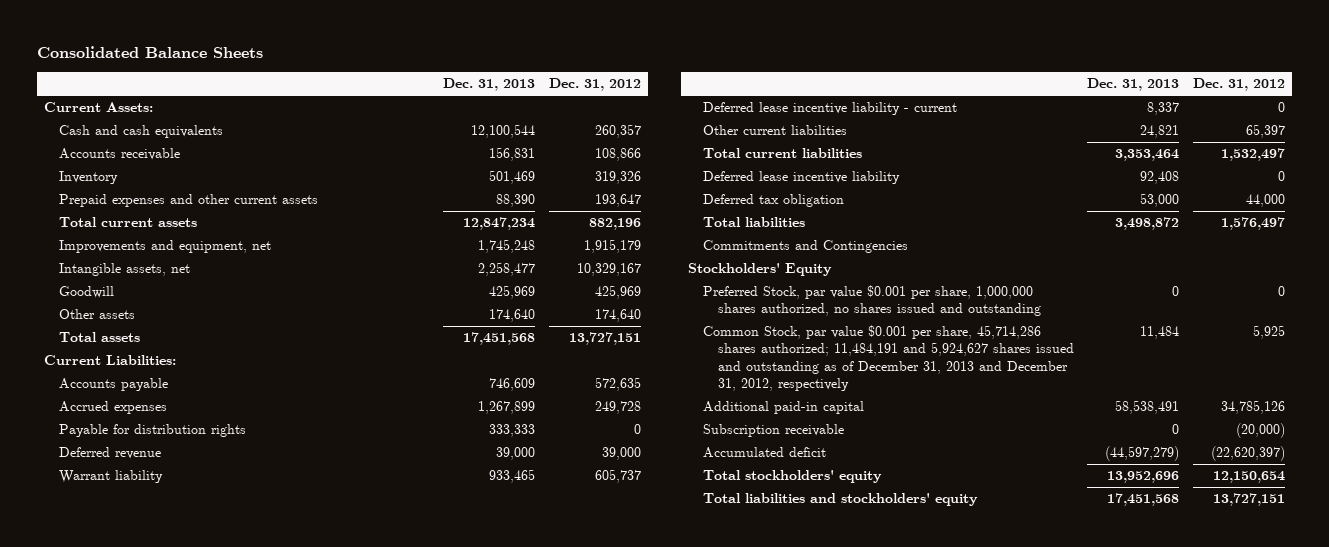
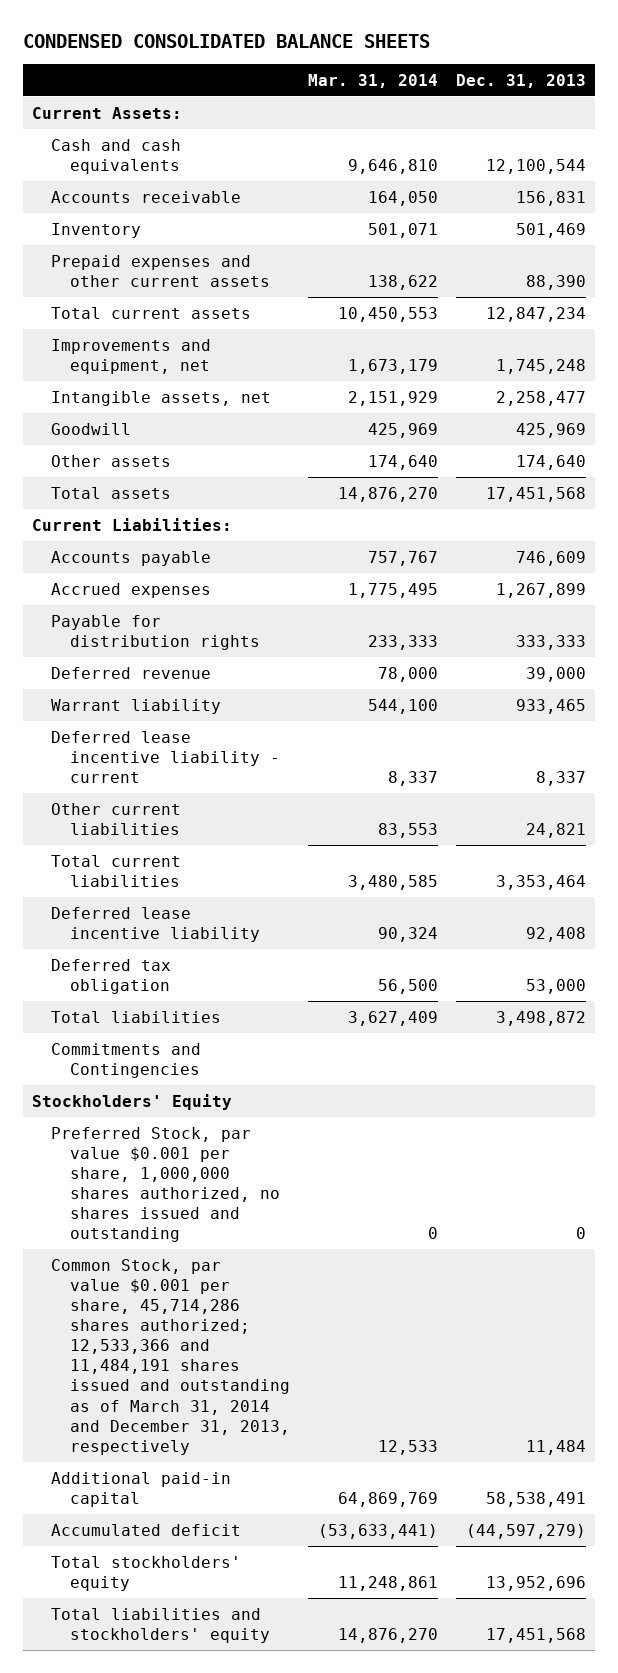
[37,46,264,59] Consolidated Balance Sheets -> [22,33,430,48] CONDENSED CONSOLIDATED BALANCE SHEETS
[548,78,641,92] Dec. 31, 2012 -> none
none -> [308,73,439,88] Mar. 31, 2014
[702,325,1074,391] Common Stock, par value $0.001 per share, 45,714,286 shares authorized; 11,484,191 and 5,924,627 shares issued and outstanding as of December 31, 2013 and December 31, 2012, respectively -> [51,1258,291,1455] Common Stock, par value $0.001 per share, 45,714,286 shares authorized; 12,533,366 and 11,484,191 shares issued and outstanding as of March 31, 2014 and December 31, 2013, respectively
[702,424,844,438] Subscription receivable -> none

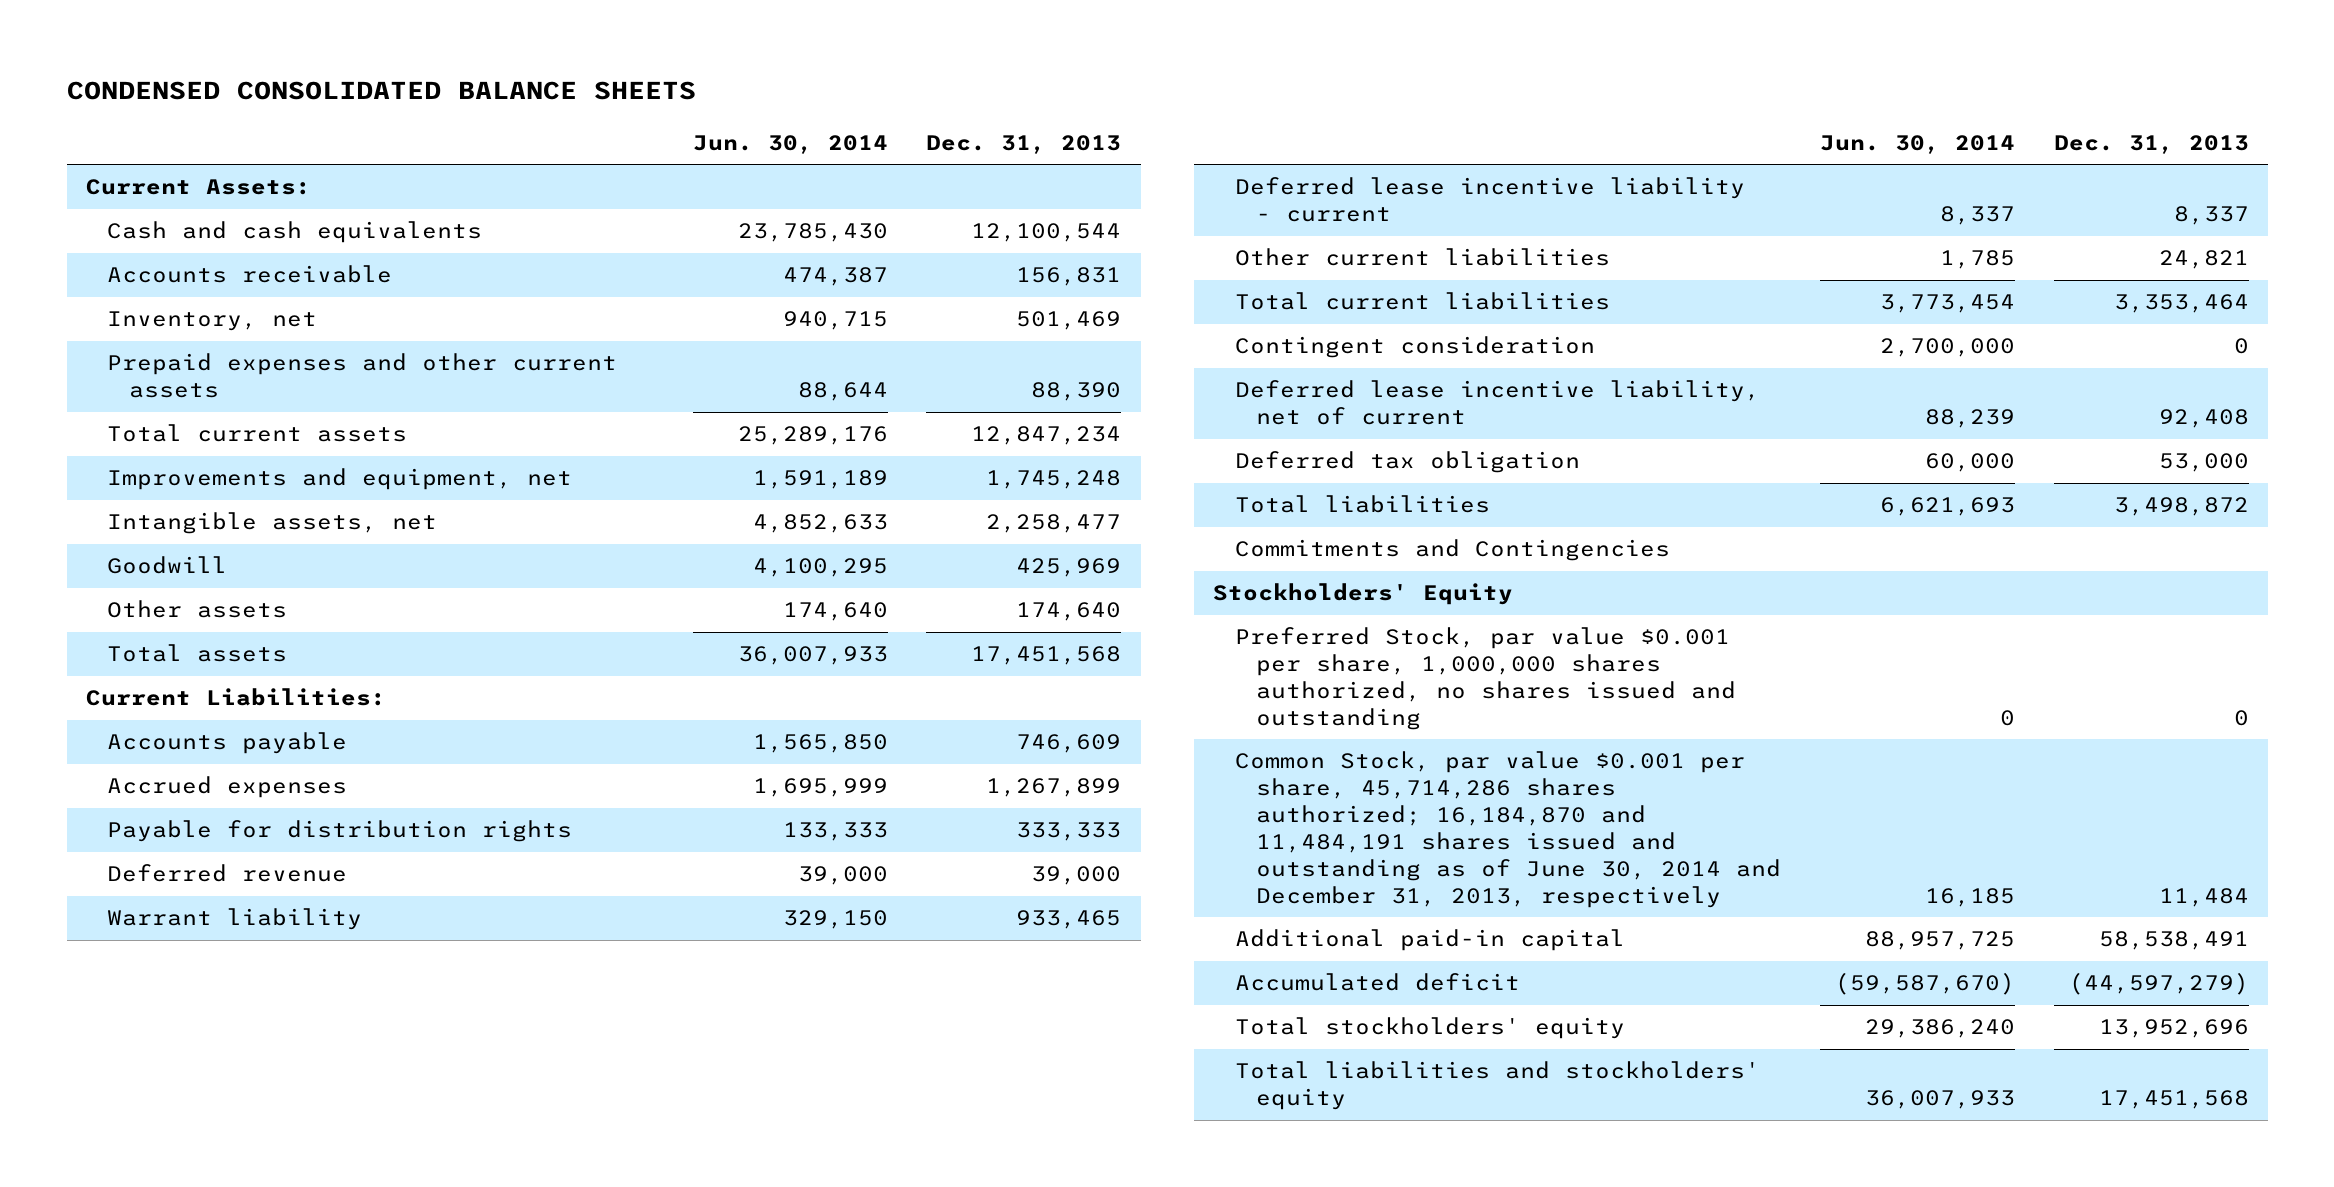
[308,73,439,88] Mar. 31, 2014 -> none
none -> [692,134,888,154] Jun. 30, 2014
[51,222,142,238] Inventory -> [107,311,318,332] Inventory, net
none -> [1234,336,1595,359] Contingent consideration
[51,906,261,942] Deferred lease incentive liability -> [1234,380,1760,426] Deferred lease incentive liability, net of current
[51,1258,291,1455] Common Stock, par value $0.001 per share, 45,714,286 shares authorized; 12,533,366 and 11,484,191 shares issued and outstanding as of March 31, 2014 and December 31, 2013, respectively -> [1234,751,1782,908] Common Stock, par value $0.001 per share, 45,714,286 shares authorized; 16,184,870 and 11,484,191 shares issued and outstanding as of June 30, 2014 and December 31, 2013, respectively

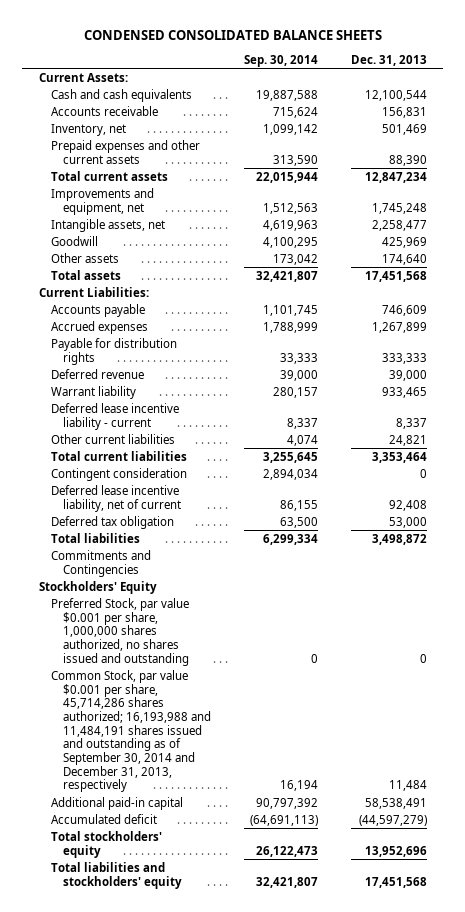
[692,134,888,154] Jun. 30, 2014 -> none
none -> [244,54,319,67] Sep. 30, 2014
[1234,751,1782,908] Common Stock, par value $0.001 per share, 45,714,286 shares authorized; 16,184,870 and 11,484,191 shares issued and outstanding as of June 30, 2014 and December 31, 2013, respectively -> [50,669,212,793] Common Stock, par value $0.001 per share, 45,714,286 shares authorized; 16,193,988 and 11,484,191 shares issued and outstanding as of September 30, 2014 and December 31, 2013, respectively

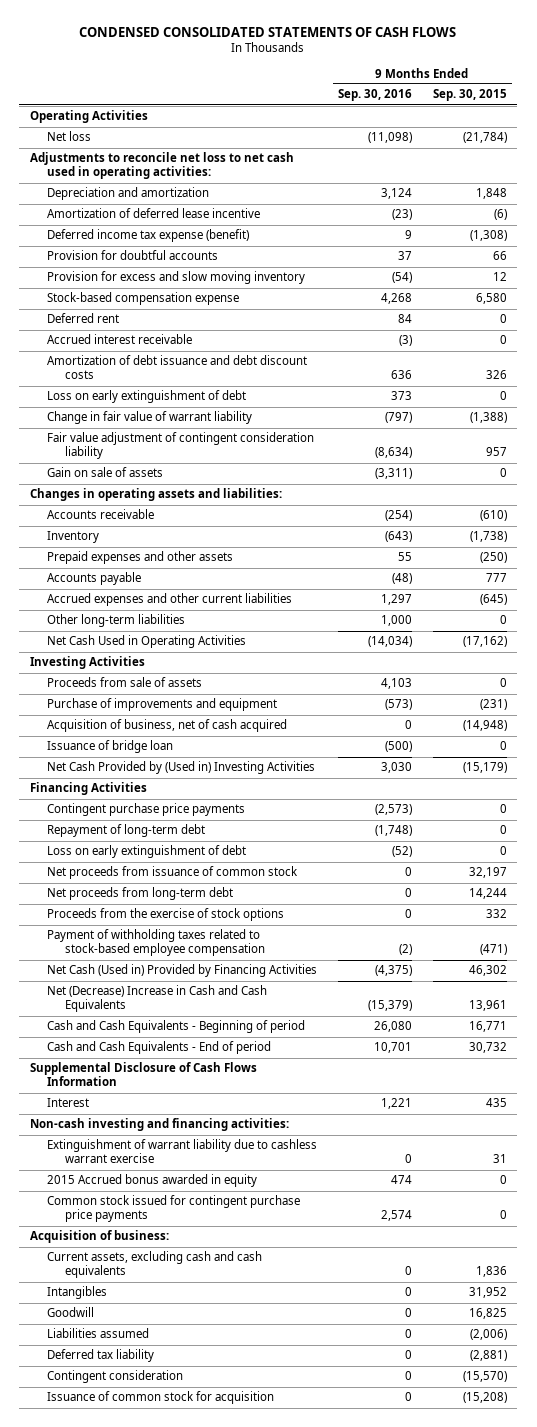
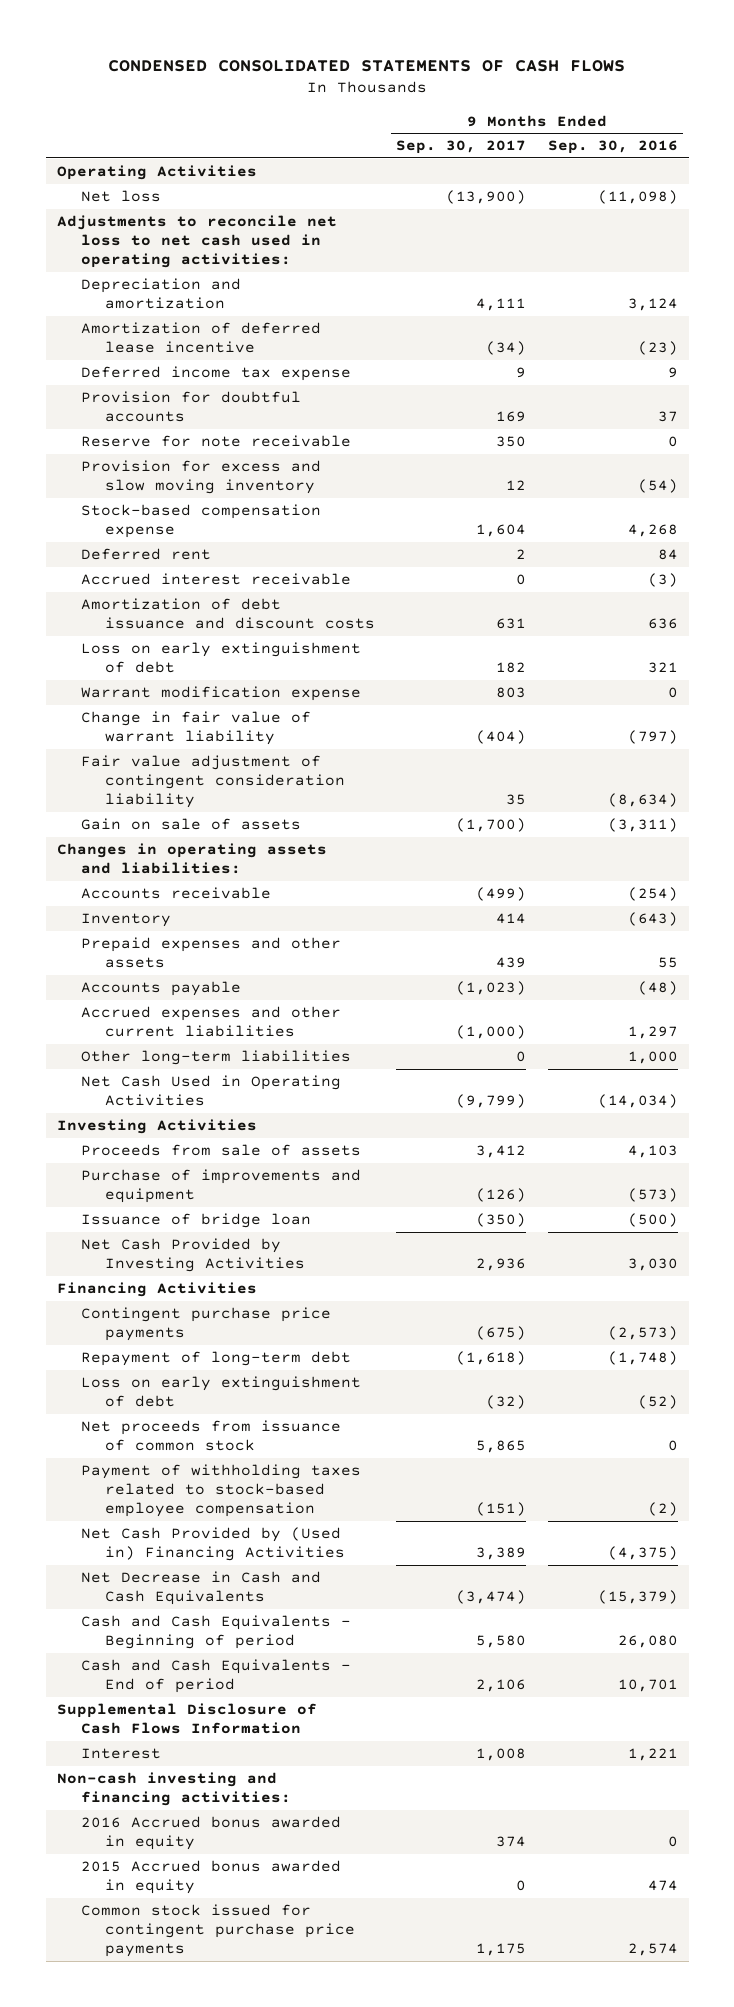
[432,89,507,102] Sep. 30, 2015 -> none
none -> [396,140,527,155] Sep. 30, 2017
[47,229,250,243] Deferred income tax expense (benefit) -> [80,366,351,382] Deferred income tax expense
none -> [80,435,351,448] Reserve for note receivable
[47,355,308,380] Amortization of debt issuance and debt discount costs -> [80,598,375,630] Amortization of debt issuance and discount costs
[391,391,413,401] 373 -> [647,662,678,674] 321
none -> [80,686,361,702] Warrant modification expense
[47,719,288,733] Acquisition of business, net of cash acquired -> none
[47,761,316,775] Net Cash Provided by (Used in) Investing Activities -> [80,1238,305,1273] Net Cash Provided by Investing Activities
[47,887,234,901] Net proceeds from long-term debt -> none
[47,908,285,922] Proceeds from the exercise of stock options -> none
[47,964,318,978] Net Cash (Used in) Provided by Financing Activities -> [80,1527,345,1562] Net Cash Provided by (Used in) Financing Activities
[47,985,268,1013] Net (Decrease) Increase in Cash and Cash Equivalents -> [80,1571,321,1606] Net Decrease in Cash and Cash Equivalents
[47,1139,318,1164] Extinguishment of warrant liability due to cashless warrant exercise -> none
none -> [80,1816,341,1851] 2016 Accrued bonus awarded in equity
[29,1230,169,1244] Acquisition of business: -> none
[47,1251,263,1279] Current assets, excluding cash and cash equivalents -> none
[47,1286,108,1300] Intangibles -> none
[47,1307,95,1318] Goodwill -> none
[47,1328,150,1339] Liabilities assumed -> none
[47,1349,155,1363] Deferred tax liability -> none
[47,1370,184,1384] Contingent consideration -> none
[47,1391,275,1405] Issuance of common stock for acquisition -> none

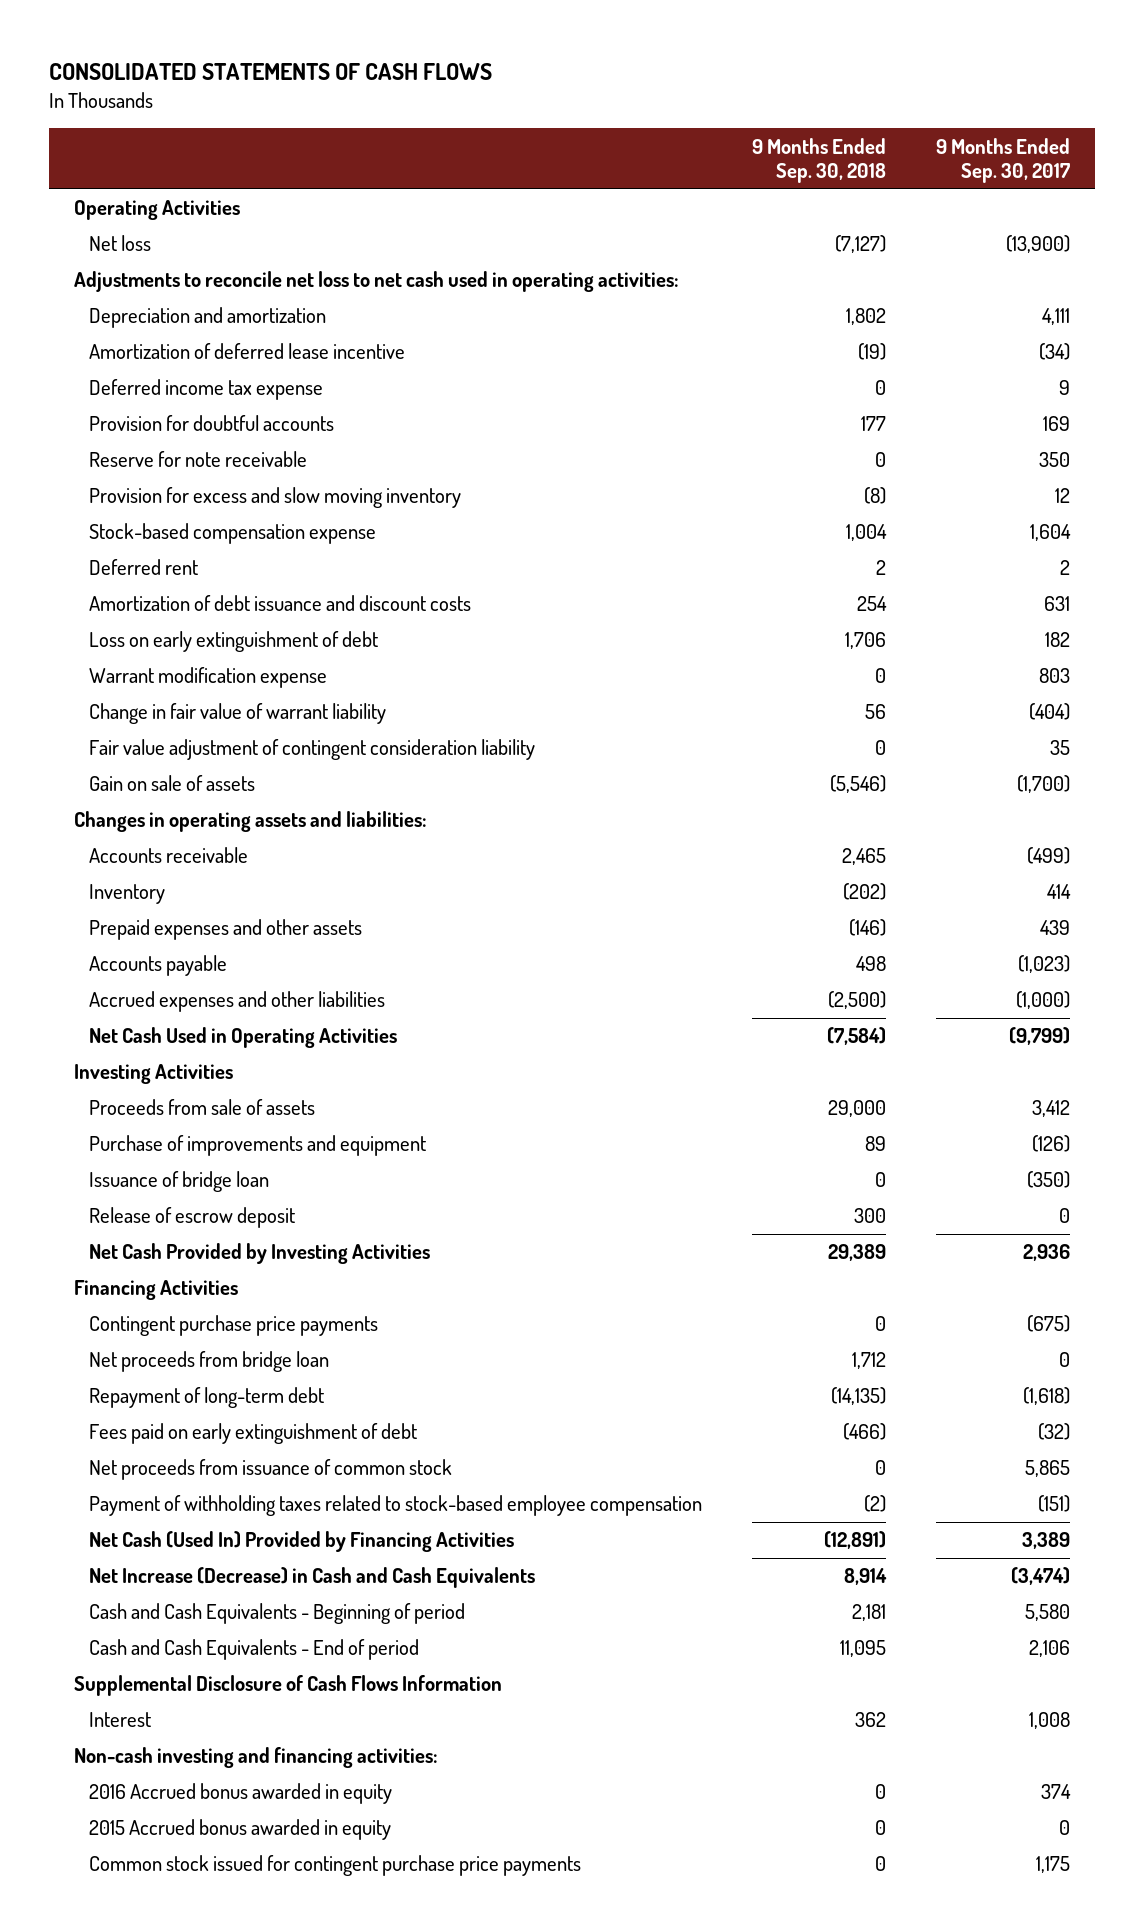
[108,59,626,72] CONDENSED CONSOLIDATED STATEMENTS OF CASH FLOWS -> [48,63,492,81] CONSOLIDATED STATEMENTS OF CASH FLOWS
[547,140,678,155] Sep. 30, 2016 -> none
none -> [751,137,886,184] 9 Months Ended Sep. 30, 2018
[80,573,351,586] Accrued interest receivable -> none
[80,1050,351,1066] Other long-term liabilities -> none
[80,1006,341,1038] Accrued expenses and other current liabilities -> [88,991,385,1013] Accrued expenses and other liabilities
none -> [88,1207,295,1229] Release of escrow deposit
none -> [88,1351,329,1373] Net proceeds from bridge loan
[80,1376,361,1408] Loss on early extinguishment of debt -> [88,1423,417,1445] Fees paid on early extinguishment of debt
[80,1527,345,1562] Net Cash Provided by (Used in) Financing Activities -> [88,1531,514,1553] Net Cash (Used In) Provided by Financing Activities
[80,1571,321,1606] Net Decrease in Cash and Cash Equivalents -> [88,1567,535,1589] Net Increase (Decrease) in Cash and Cash Equivalents

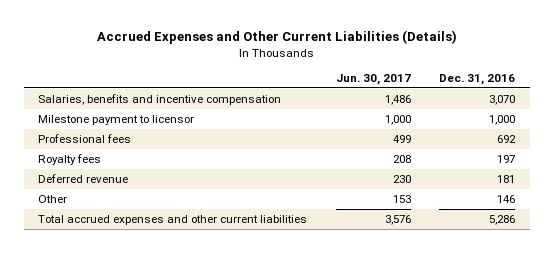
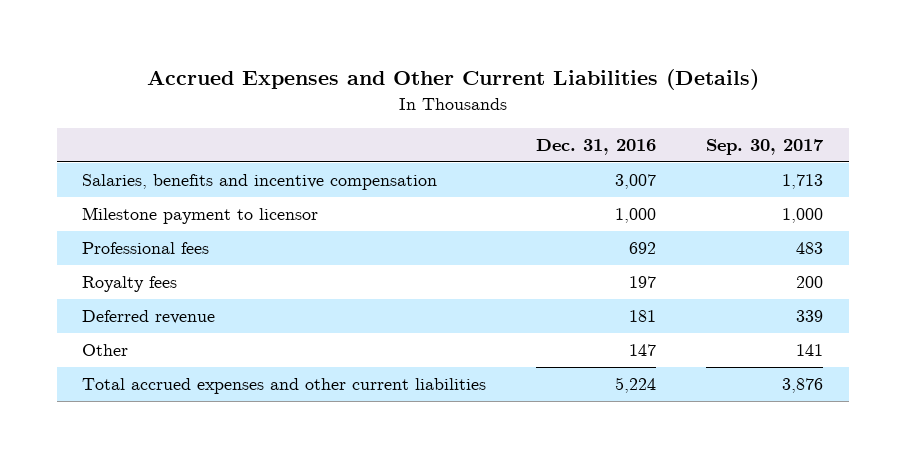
[335,73,411,85] Jun. 30, 2017 -> none
none -> [706,138,825,155] Sep. 30, 2017
[489,95,516,106] 3,070 -> [615,174,657,190] 3,007
[497,195,516,204] 146 -> [629,344,657,357] 147
[489,215,516,226] 5,286 -> [615,377,657,394] 5,224

